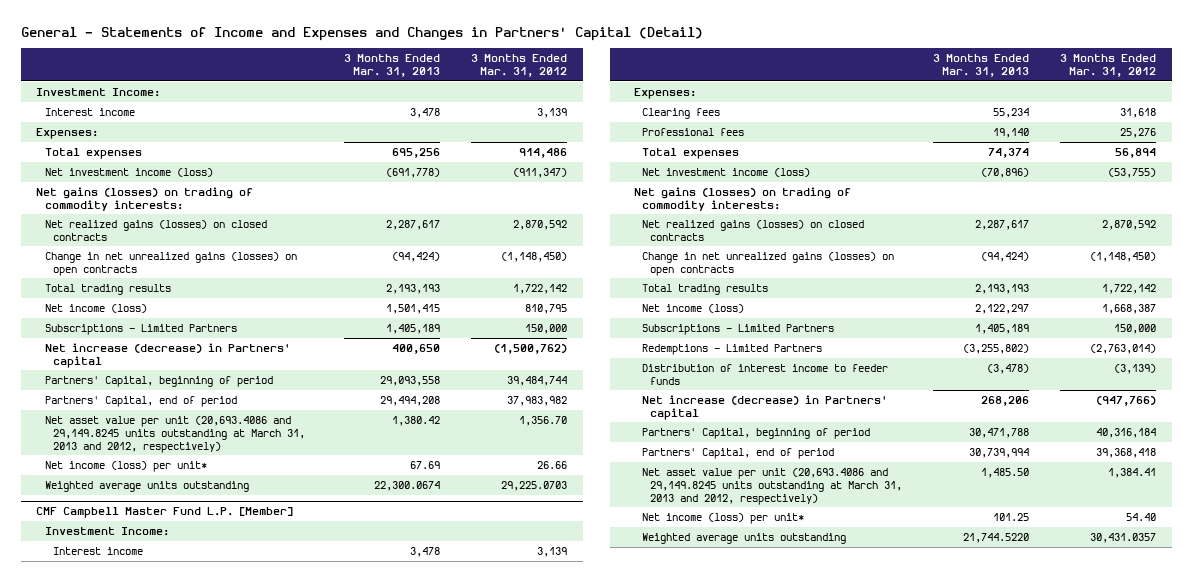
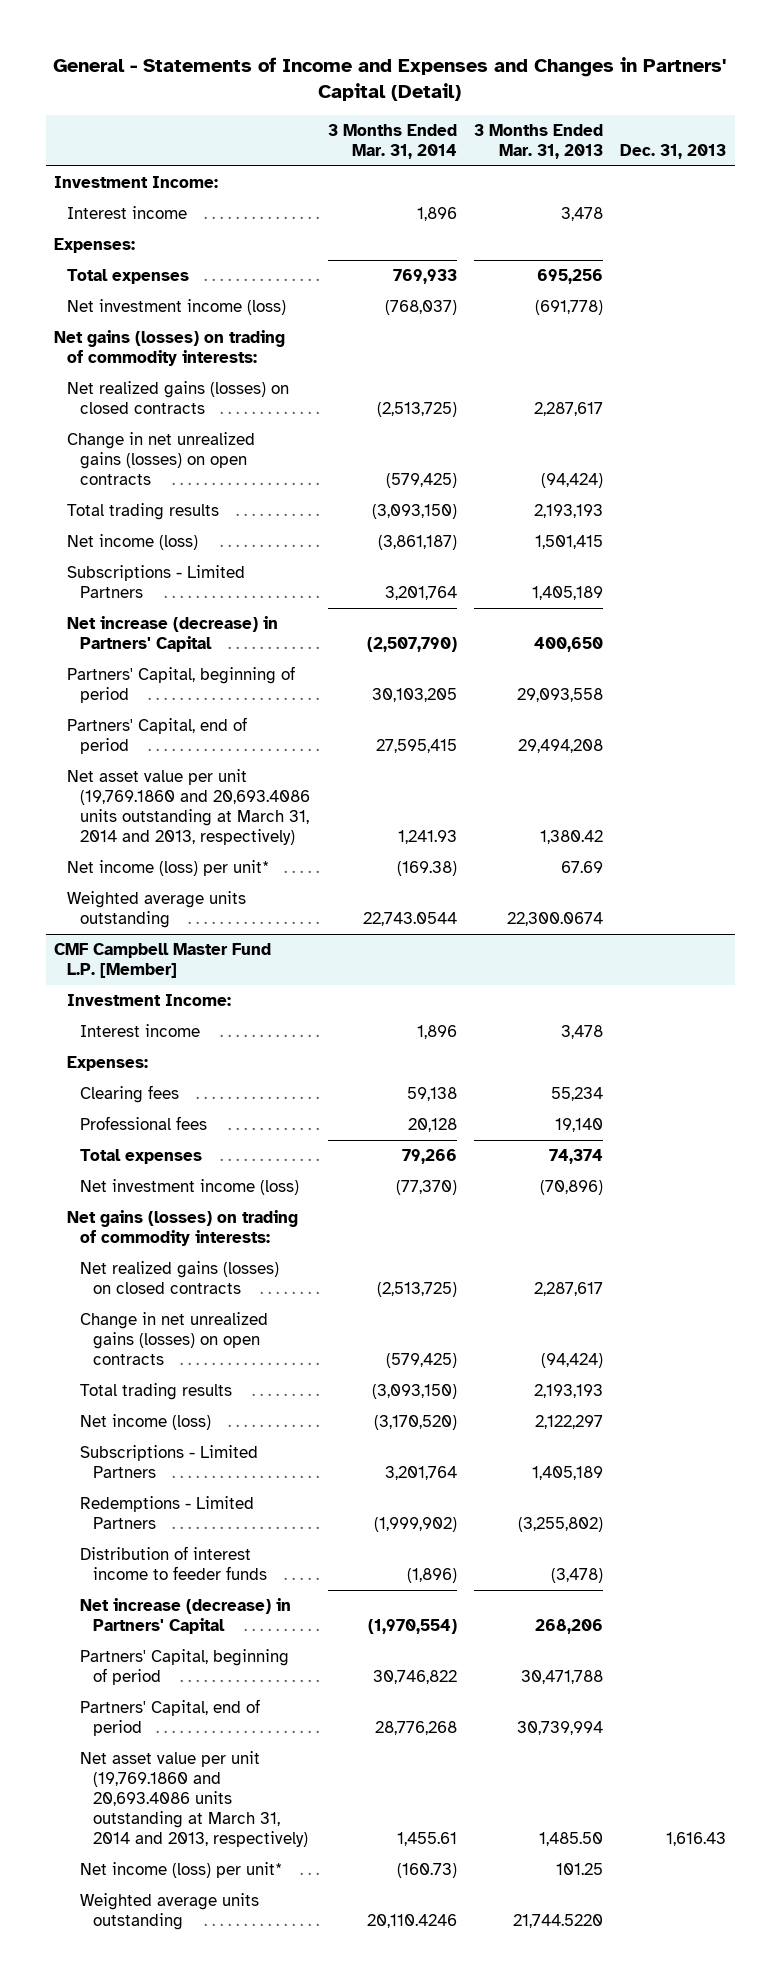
[471,53,568,77] 3 Months Ended Mar. 31, 2012 -> none
none -> [327,123,457,160] 3 Months Ended Mar. 31, 2014
none -> [620,144,727,160] Dec. 31, 2013
[44,342,290,368] Net increase (decrease) in Partners' capital -> [67,615,279,653] Net increase (decrease) in Partners' Capital
[44,415,305,453] Net asset value per unit (20,693.4086 and 29,149.8245 units outstanding at March 31, 2013 and 2012, respectively) -> [67,768,311,846] Net asset value per unit (19,769.1860 and 20,693.4086 units outstanding at March 31, 2014 and 2013, respectively)
[641,394,887,420] Net increase (decrease) in Partners' capital -> [80,1597,292,1635] Net increase (decrease) in Partners' Capital
[641,467,902,505] Net asset value per unit (20,693.4086 and 29,149.8245 units outstanding at March 31, 2013 and 2012, respectively) -> [80,1750,309,1848] Net asset value per unit (19,769.1860 and 20,693.4086 units outstanding at March 31, 2014 and 2013, respectively)

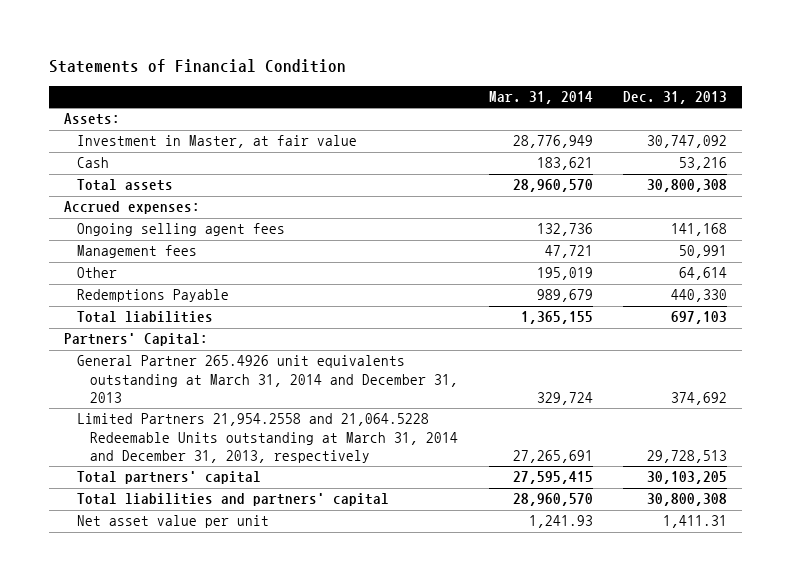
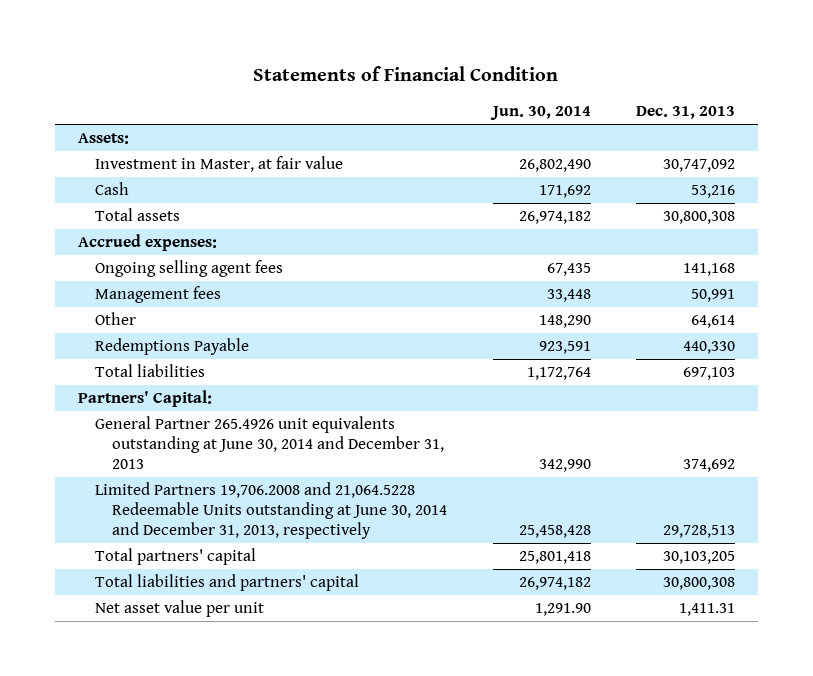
[488,91,593,105] Mar. 31, 2014 -> none
none -> [489,106,591,121] Jun. 30, 2014
[77,355,459,403] General Partner 265.4926 unit equivalents outstanding at March 31, 2014 and December 31, 2013 -> [94,416,445,470] General Partner 265.4926 unit equivalents outstanding at June 30, 2014 and December 31, 2013
[77,413,459,463] Limited Partners 21,954.2558 and 21,064.5228 Redeemable Units outstanding at March 31, 2014 and December 31, 2013, respectively -> [94,482,448,540] Limited Partners 19,706.2008 and 21,064.5228 Redeemable Units outstanding at June 30, 2014 and December 31, 2013, respectively

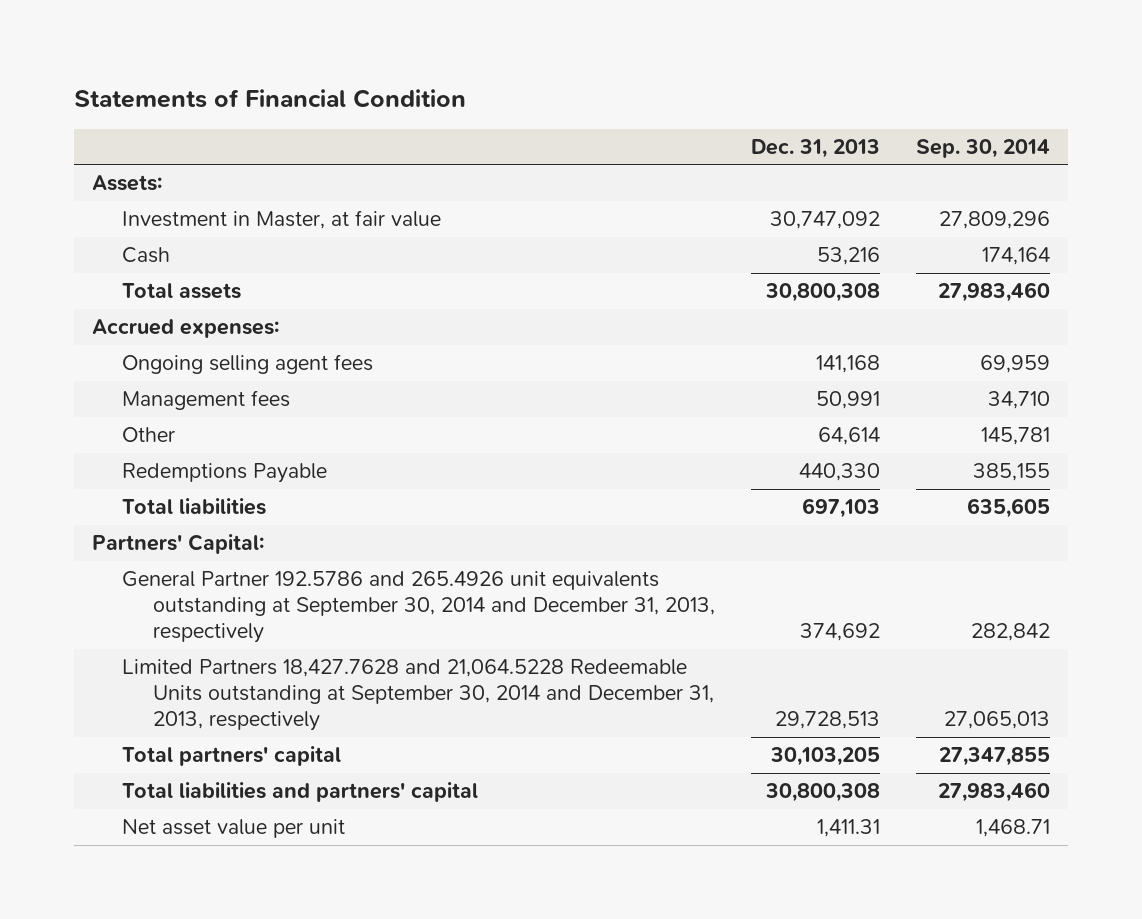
[489,106,591,121] Jun. 30, 2014 -> none
none -> [916,138,1051,158] Sep. 30, 2014
[94,416,445,470] General Partner 265.4926 unit equivalents outstanding at June 30, 2014 and December 31, 2013 -> [122,571,715,644] General Partner 192.5786 and 265.4926 unit equivalents outstanding at September 30, 2014 and December 31, 2013, respectively
[94,482,448,540] Limited Partners 19,706.2008 and 21,064.5228 Redeemable Units outstanding at June 30, 2014 and December 31, 2013, respectively -> [122,659,714,732] Limited Partners 18,427.7628 and 21,064.5228 Redeemable Units outstanding at September 30, 2014 and December 31, 2013, respectively

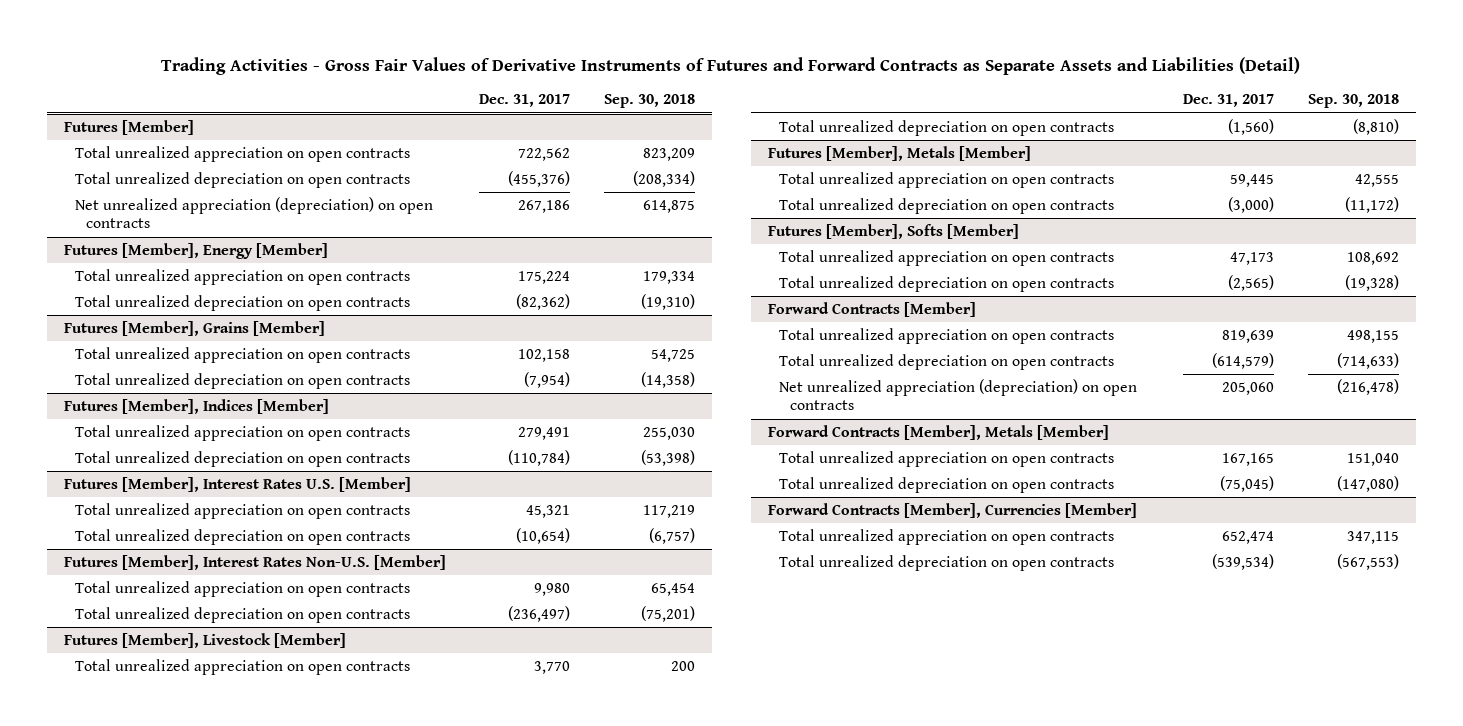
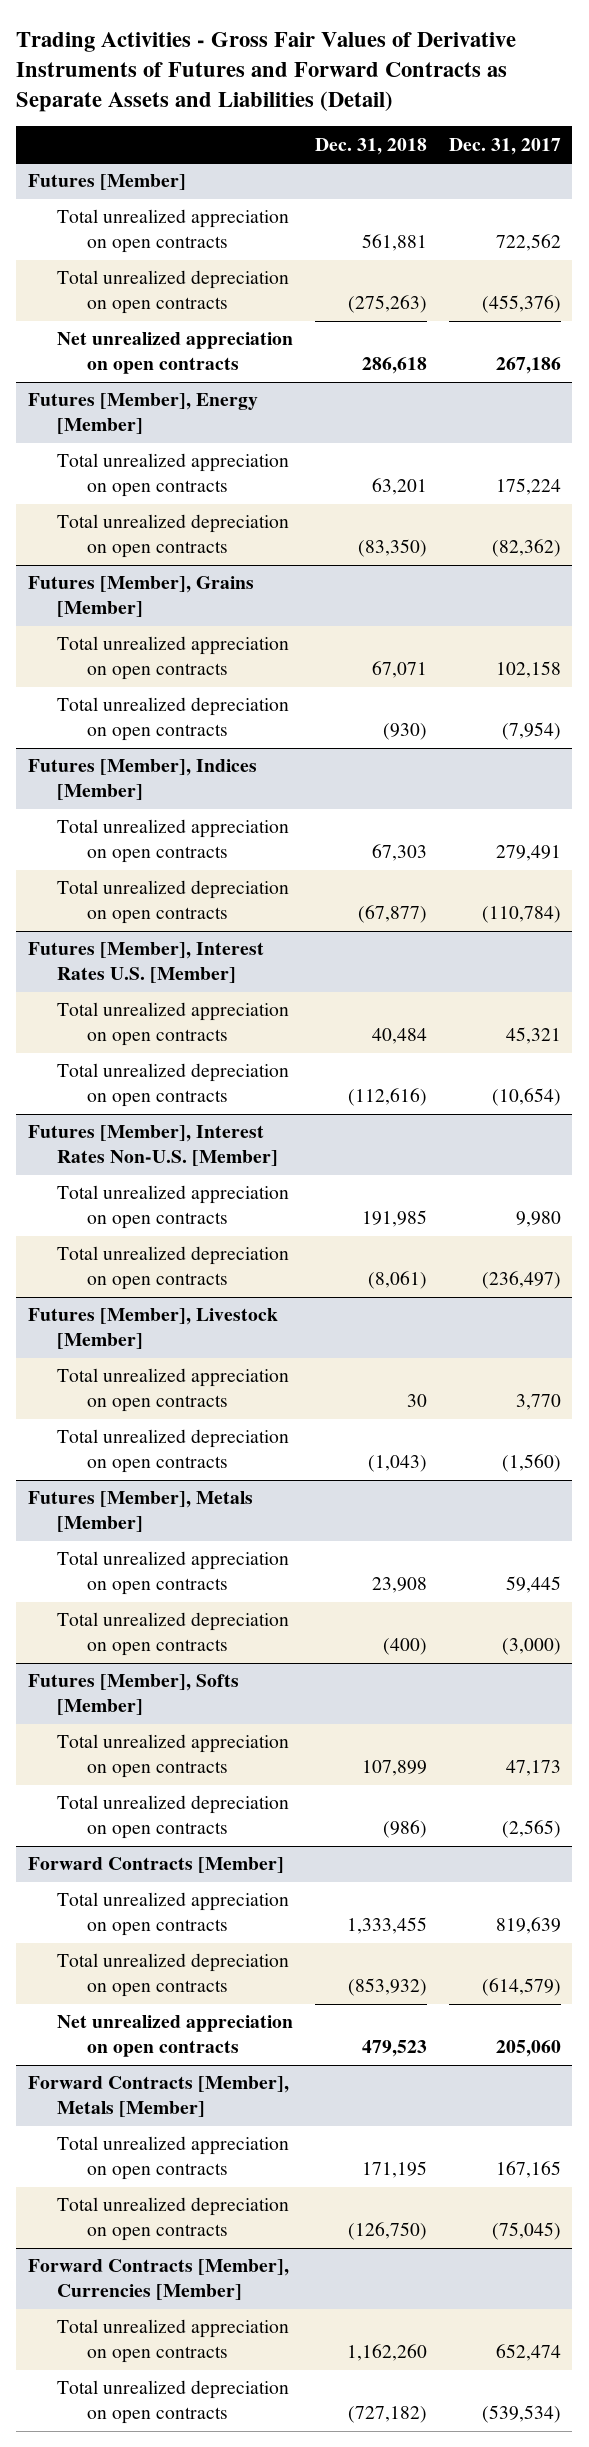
[604,94,696,109] Sep. 30, 2018 -> none
none -> [315,137,428,155] Dec. 31, 2018
[74,196,433,229] Net unrealized appreciation (depreciation) on open contracts -> [57,332,294,375] Net unrealized appreciation on open contracts
[778,378,1137,411] Net unrealized appreciation (depreciation) on open contracts -> [57,2015,294,2058] Net unrealized appreciation on open contracts

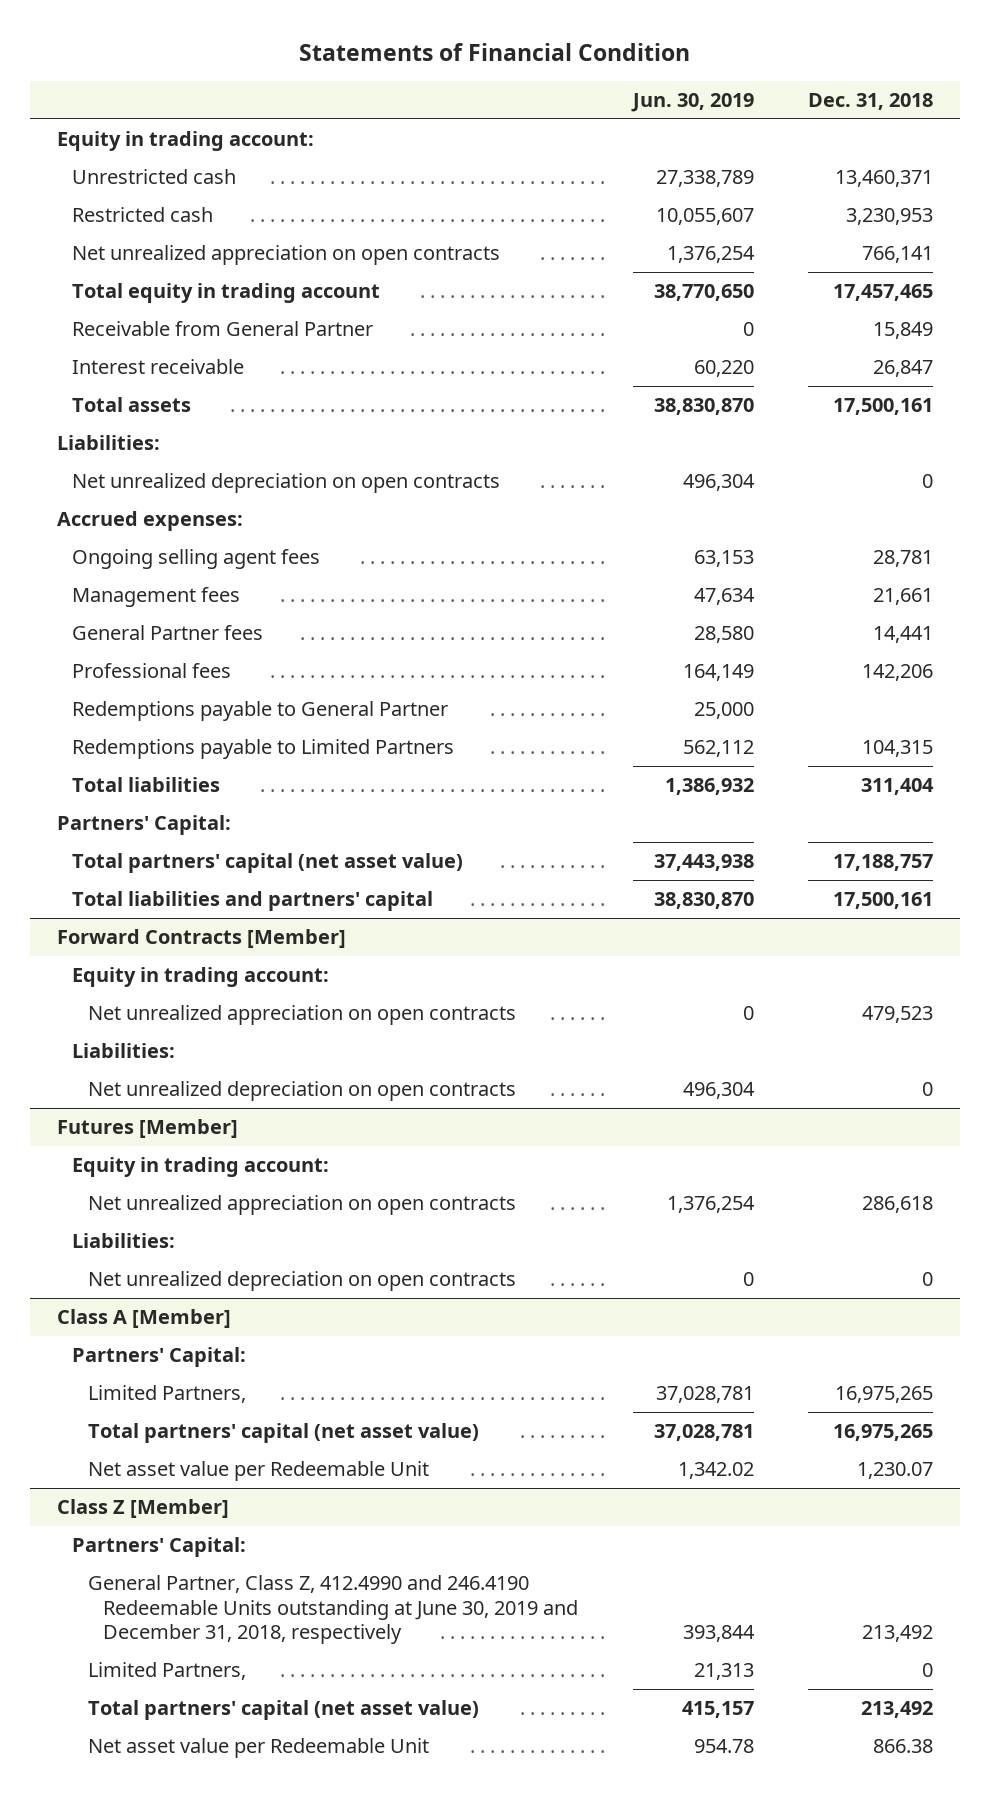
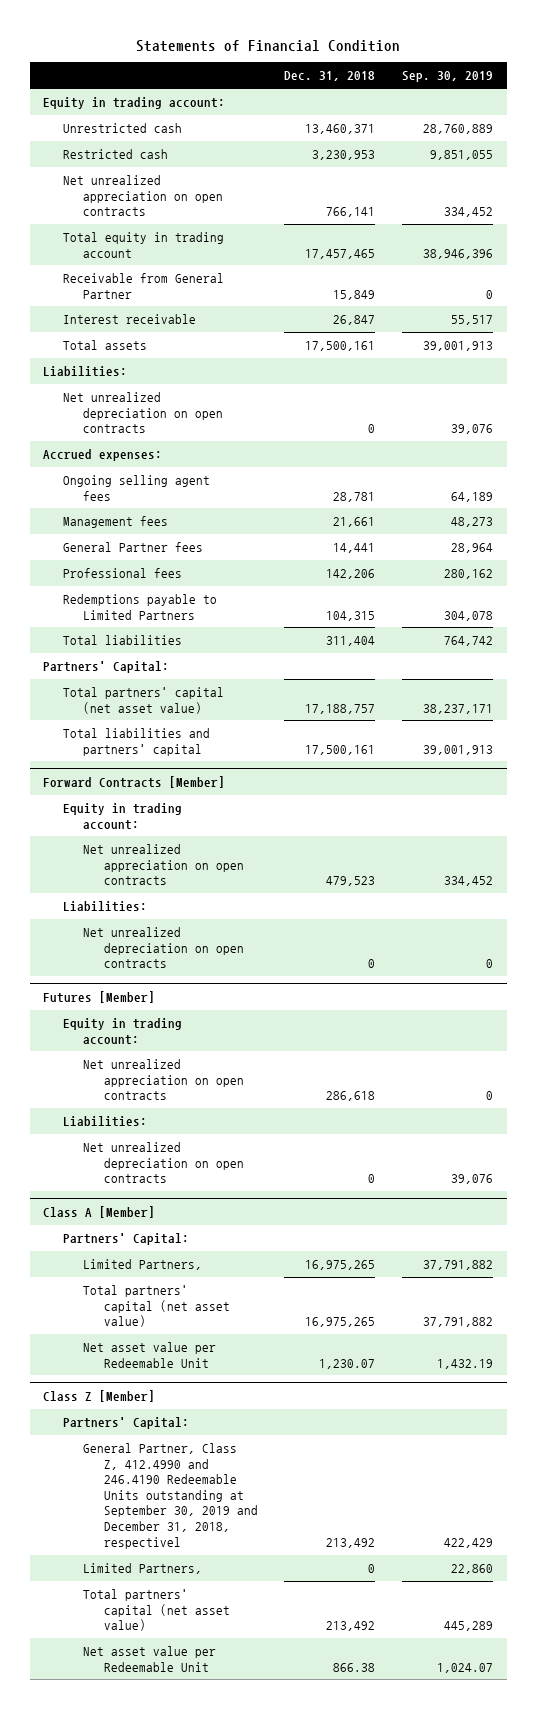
[630,93,754,113] Jun. 30, 2019 -> none
none -> [402,71,494,83] Sep. 30, 2019
[72,701,449,722] Redemptions payable to General Partner -> none
[87,1575,579,1645] General Partner, Class Z, 412.4990 and 246.4190 Redeemable Units outstanding at June 30, 2019 and December 31, 2018, respectively -> [83,1442,258,1549] General Partner, Class Z, 412.4990 and 246.4190 Redeemable Units outstanding at September 30, 2019 and December 31, 2018, respectivel

